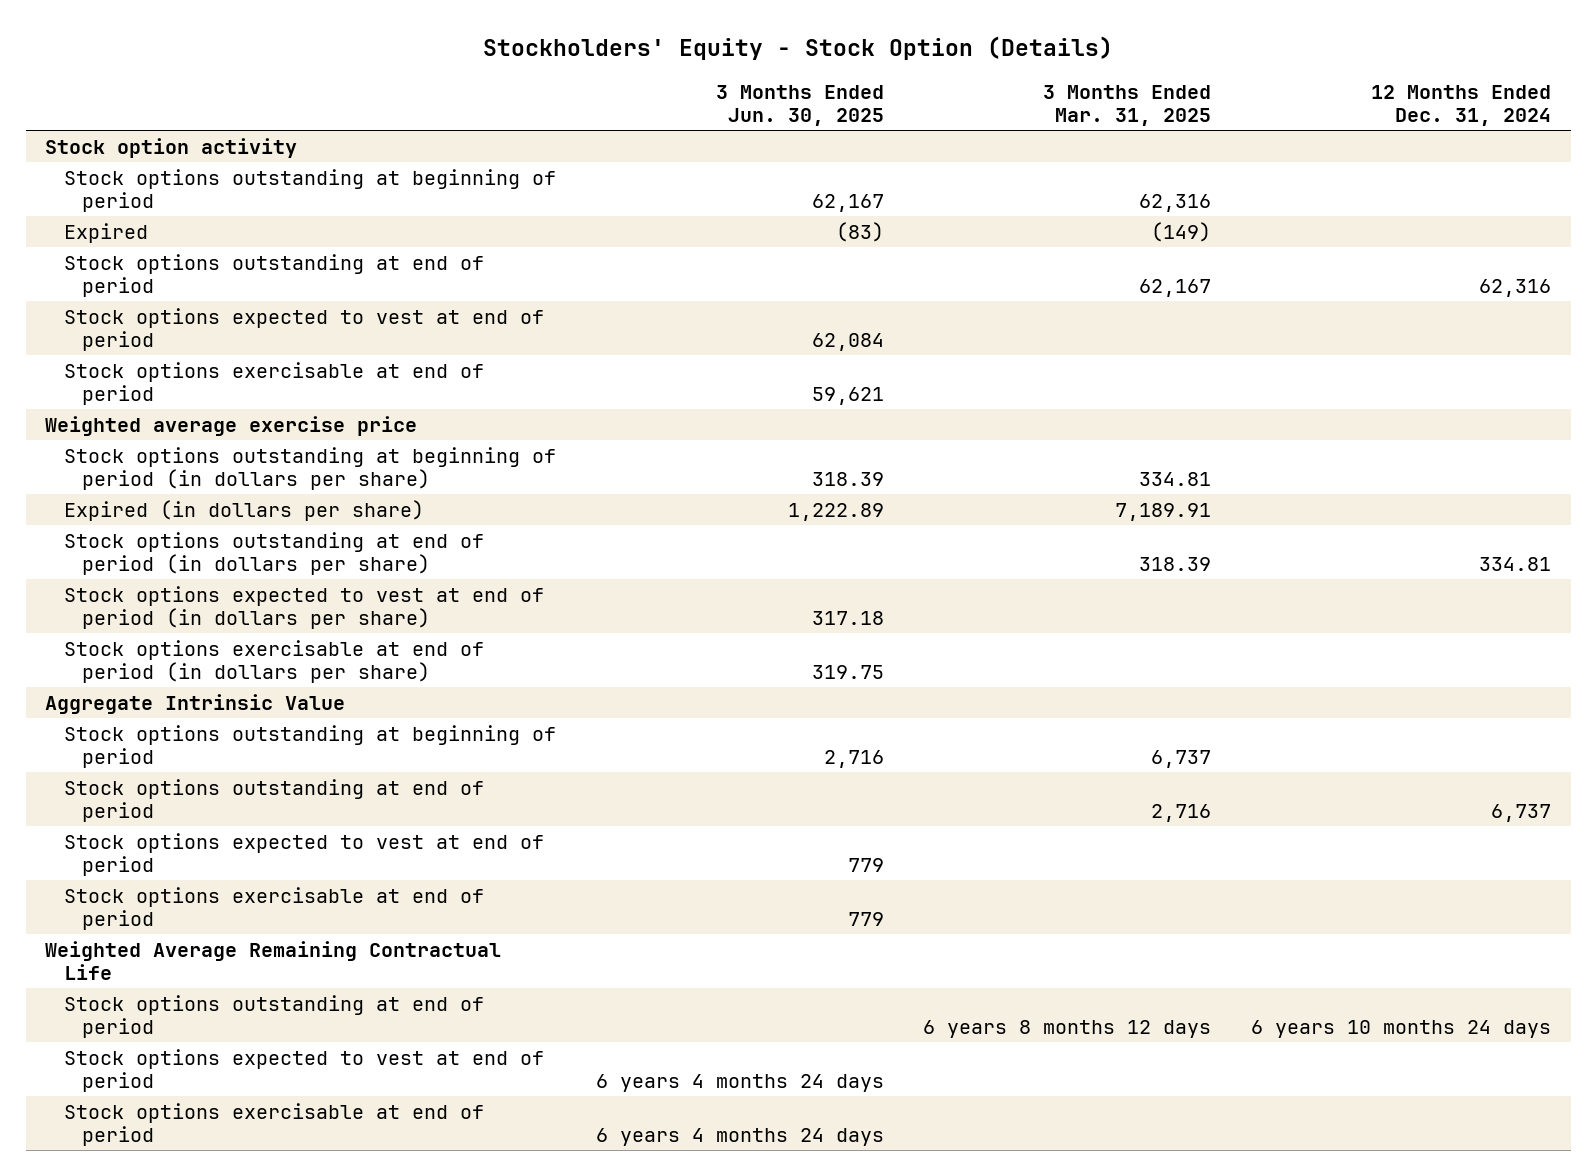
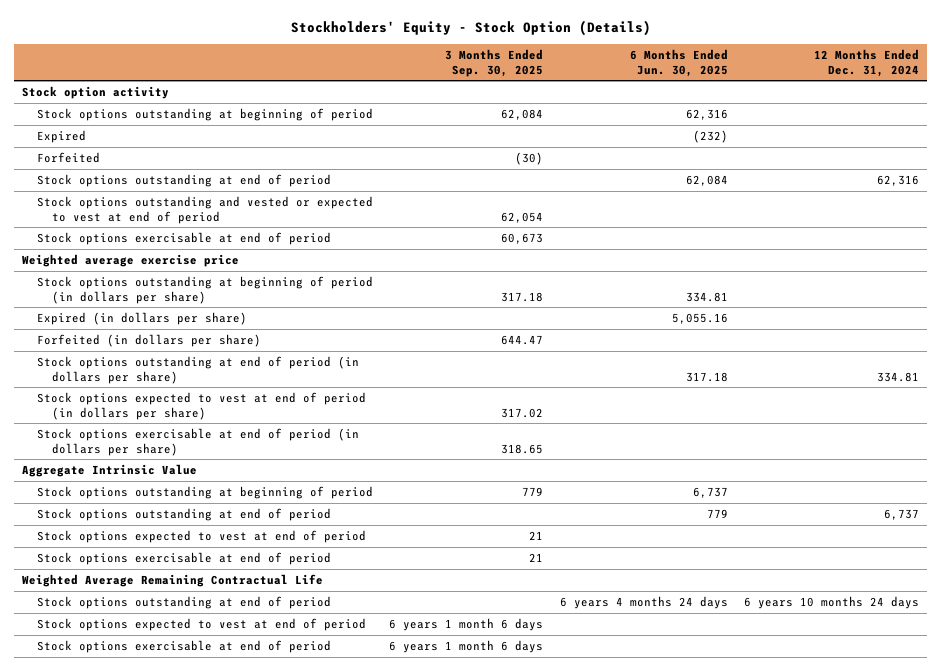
[715,85,884,127] 3 Months Ended Jun. 30, 2025 -> none
[1043,85,1212,127] 3 Months Ended Mar. 31, 2025 -> none
none -> [445,48,544,77] 3 Months Ended Sep. 30, 2025
none -> [629,48,728,77] 6 Months Ended Jun. 30, 2025
none -> [36,151,100,163] Forfeited
[63,307,544,351] Stock options expected to vest at end of period -> [36,195,373,224] Stock options outstanding and vested or expected to vest at end of period
none -> [36,333,261,347] Forfeited (in dollars per share)

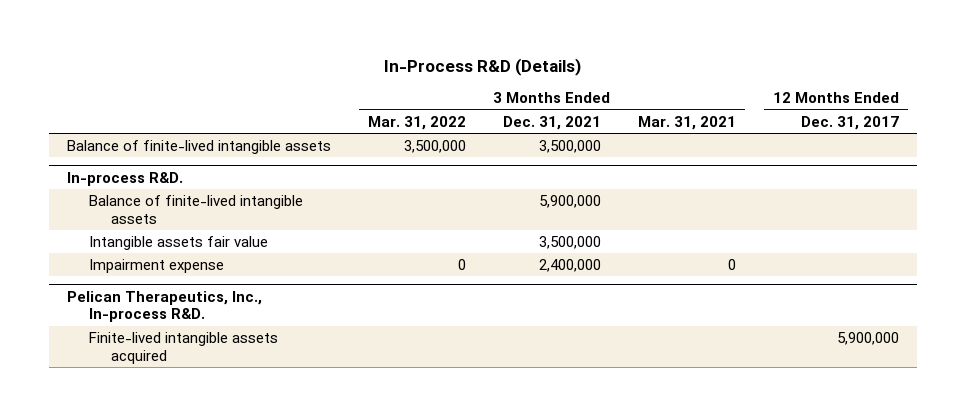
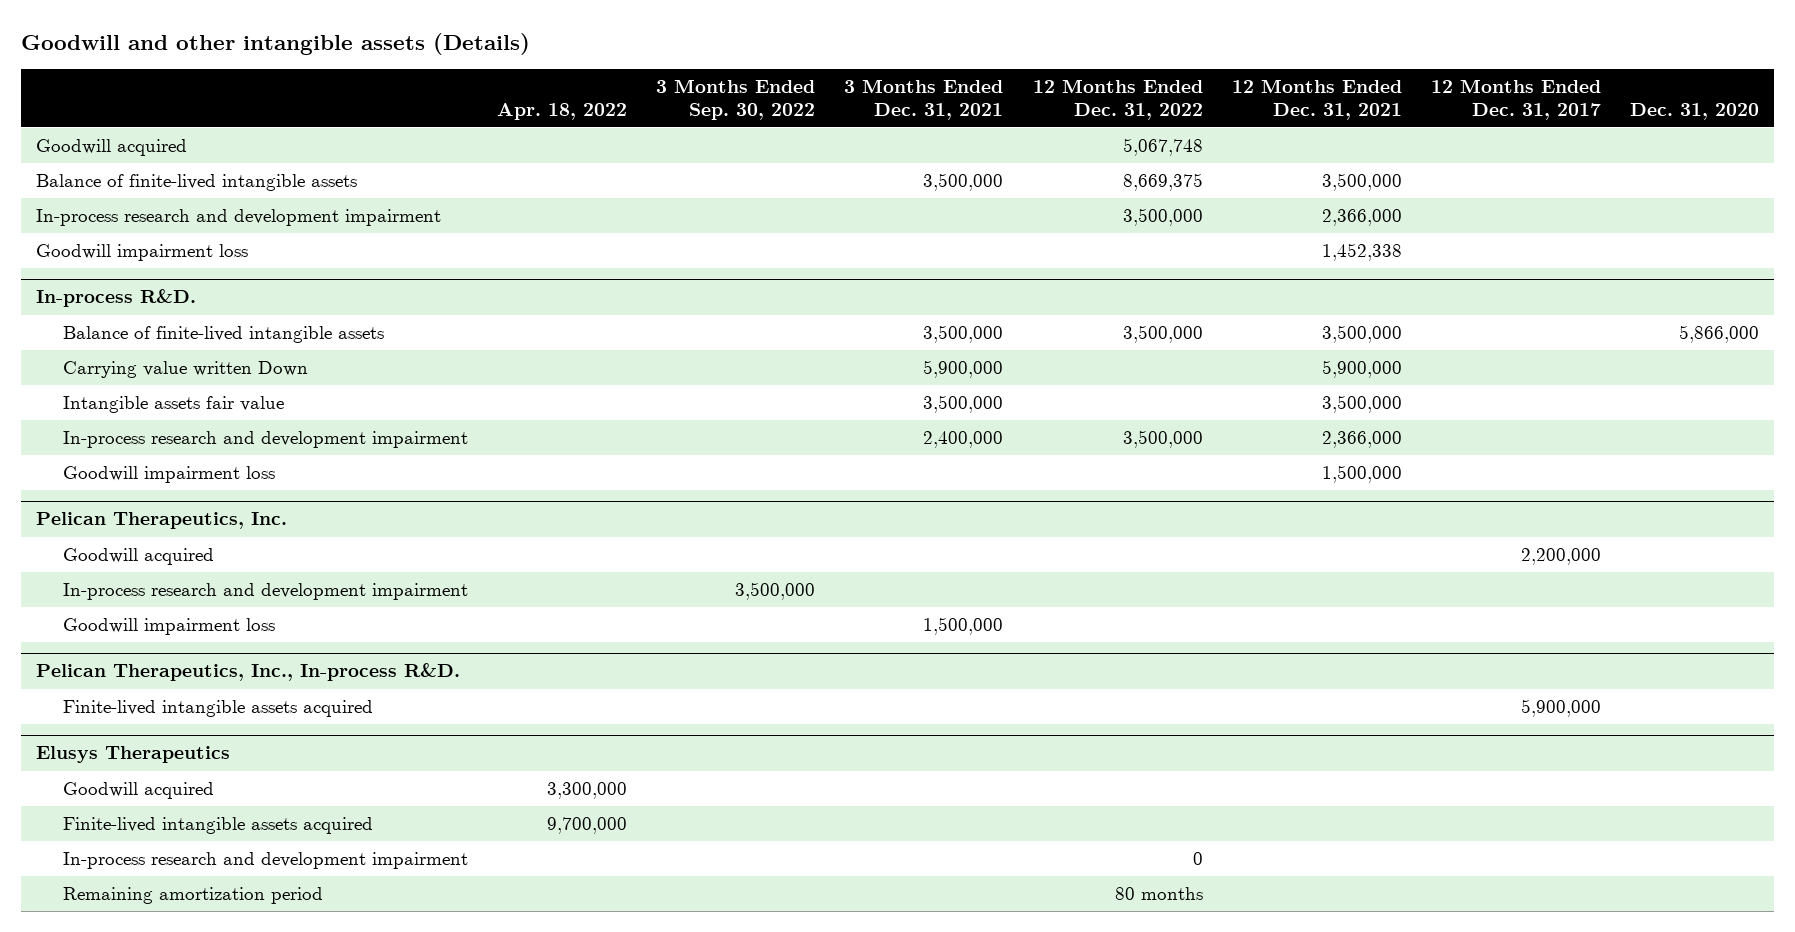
[383,57,581,76] In-Process R&D (Details) -> [21,33,531,56] Goodwill and other intangible assets (Details)
[368,115,467,130] Mar. 31, 2022 -> none
[637,115,736,130] Mar. 31, 2021 -> none
none -> [496,102,627,120] Apr. 18, 2022
none -> [656,78,816,120] 3 Months Ended Sep. 30, 2022
none -> [1032,78,1203,120] 12 Months Ended Dec. 31, 2022
none -> [1231,78,1402,120] 12 Months Ended Dec. 31, 2021
none -> [1630,102,1760,120] Dec. 31, 2020
none -> [36,139,188,157] Goodwill acquired
none -> [36,209,442,227] In-process research and development impairment
none -> [36,244,249,262] Goodwill impairment loss
[538,194,601,208] 5,900,000 -> [923,325,1004,344] 3,500,000
none -> [62,361,308,379] Carrying value written Down
[89,258,225,273] Impairment expense -> [62,431,468,449] In-process research and development impairment
none -> [62,466,275,484] Goodwill impairment loss
none -> [36,512,288,530] Pelican Therapeutics, Inc.
none -> [62,548,214,566] Goodwill acquired
none -> [62,583,468,601] In-process research and development impairment
none -> [62,618,275,636] Goodwill impairment loss
none -> [36,746,231,764] Elusys Therapeutics
none -> [62,782,214,800] Goodwill acquired
none -> [62,817,373,835] Finite-lived intangible assets acquired
none -> [62,852,468,870] In-process research and development impairment
none -> [62,887,323,905] Remaining amortization period

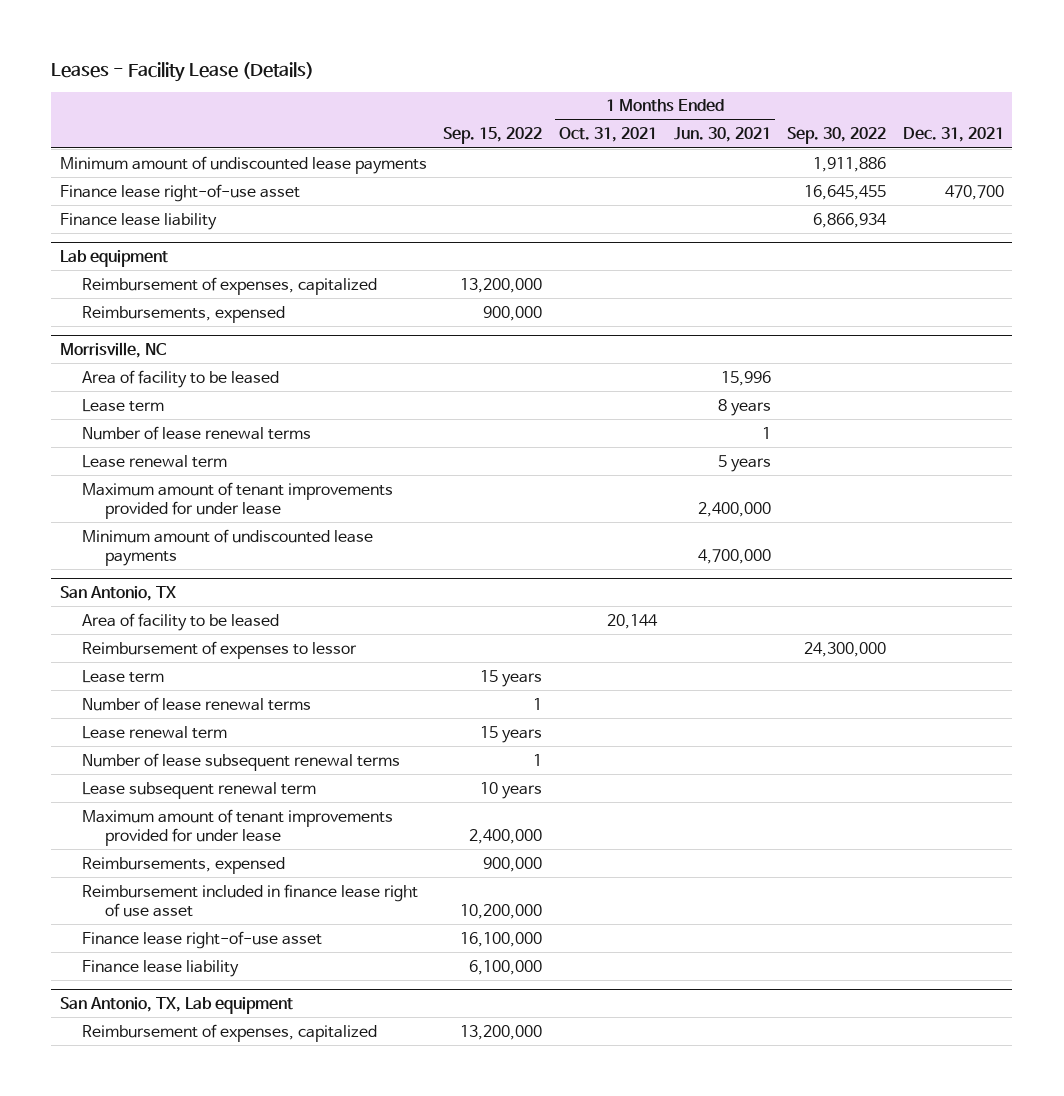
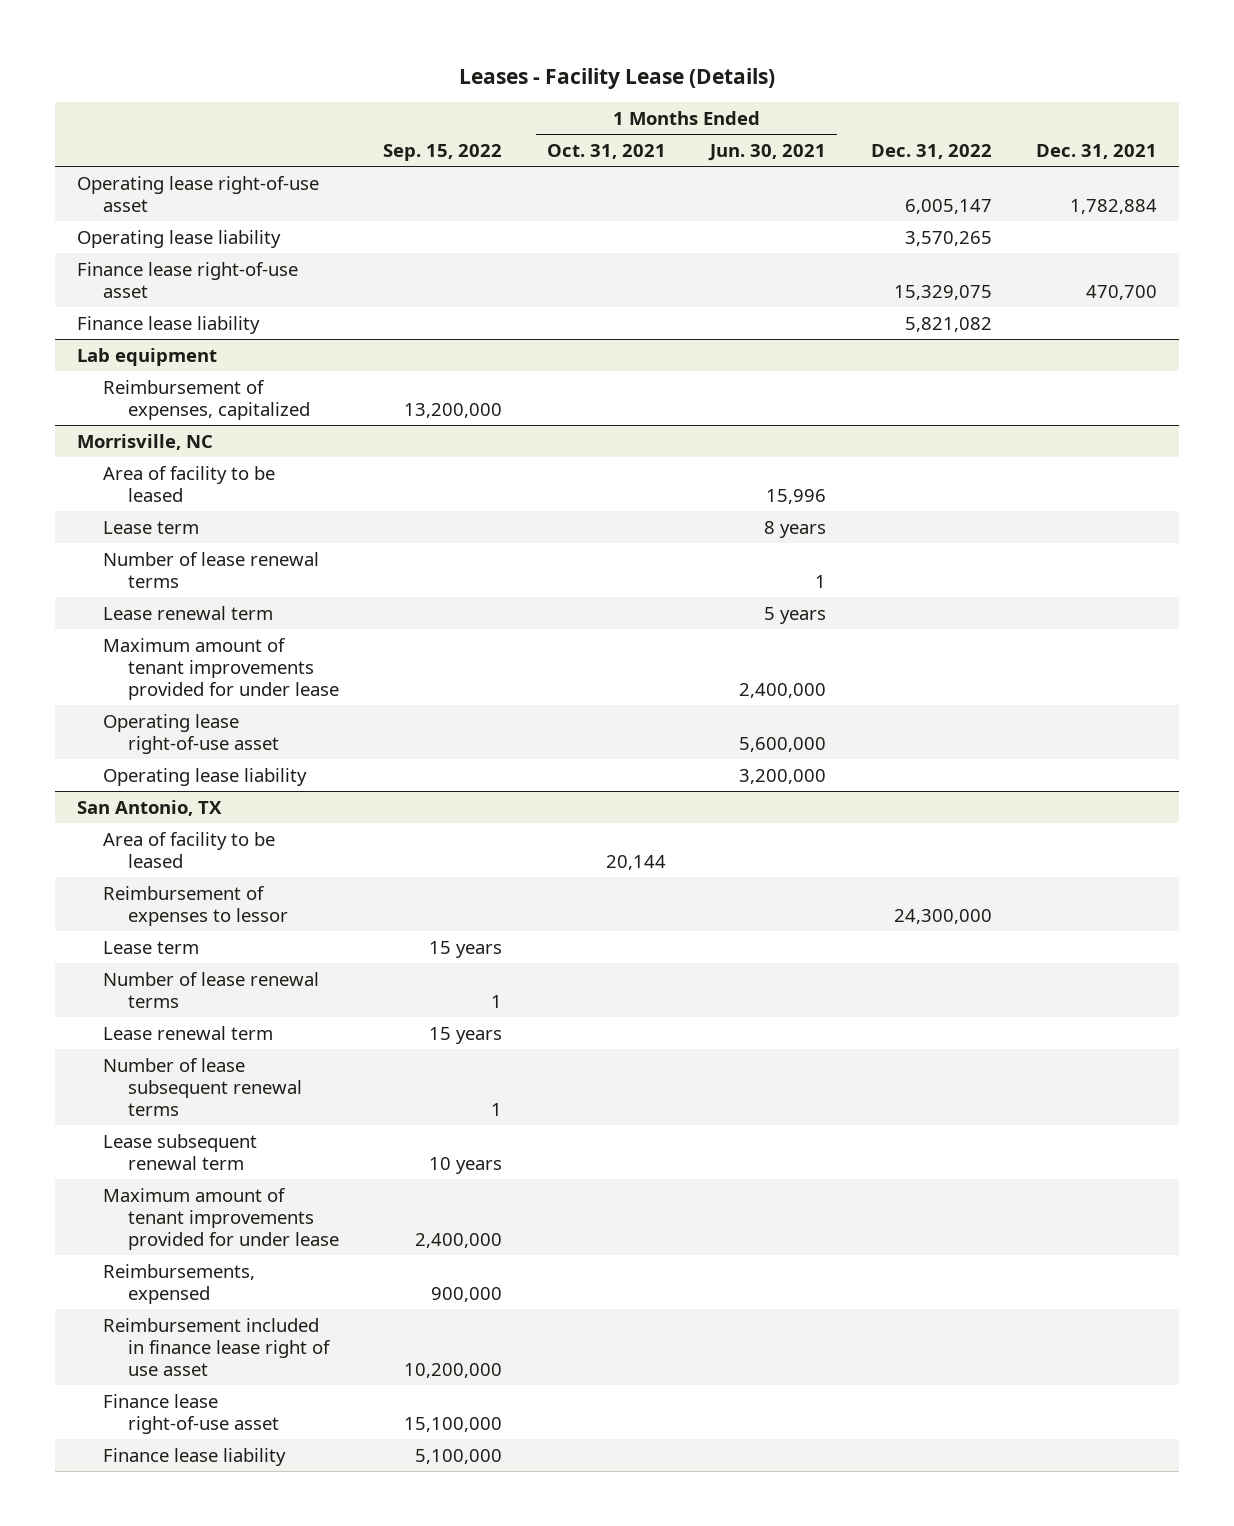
[787,127,887,145] Sep. 30, 2022 -> none
none -> [870,143,992,159] Dec. 31, 2022
[59,155,427,174] Minimum amount of undiscounted lease payments -> none
none -> [77,175,320,212] Operating lease right-of-use asset
none -> [77,229,282,248] Operating lease liability
[82,305,286,323] Reimbursements, expensed -> none
[82,528,374,566] Minimum amount of undiscounted lease payments -> none
none -> [102,713,279,754] Operating lease right-of-use asset
none -> [102,767,307,786] Operating lease liability
[59,997,293,1015] San Antonio, TX, Lab equipment -> none
[82,1023,378,1042] Reimbursement of expenses, capitalized -> none
[460,931,543,947] 16,100,000 -> [404,1416,503,1432] 15,100,000
[469,959,543,975] 6,100,000 -> [415,1448,503,1464] 5,100,000

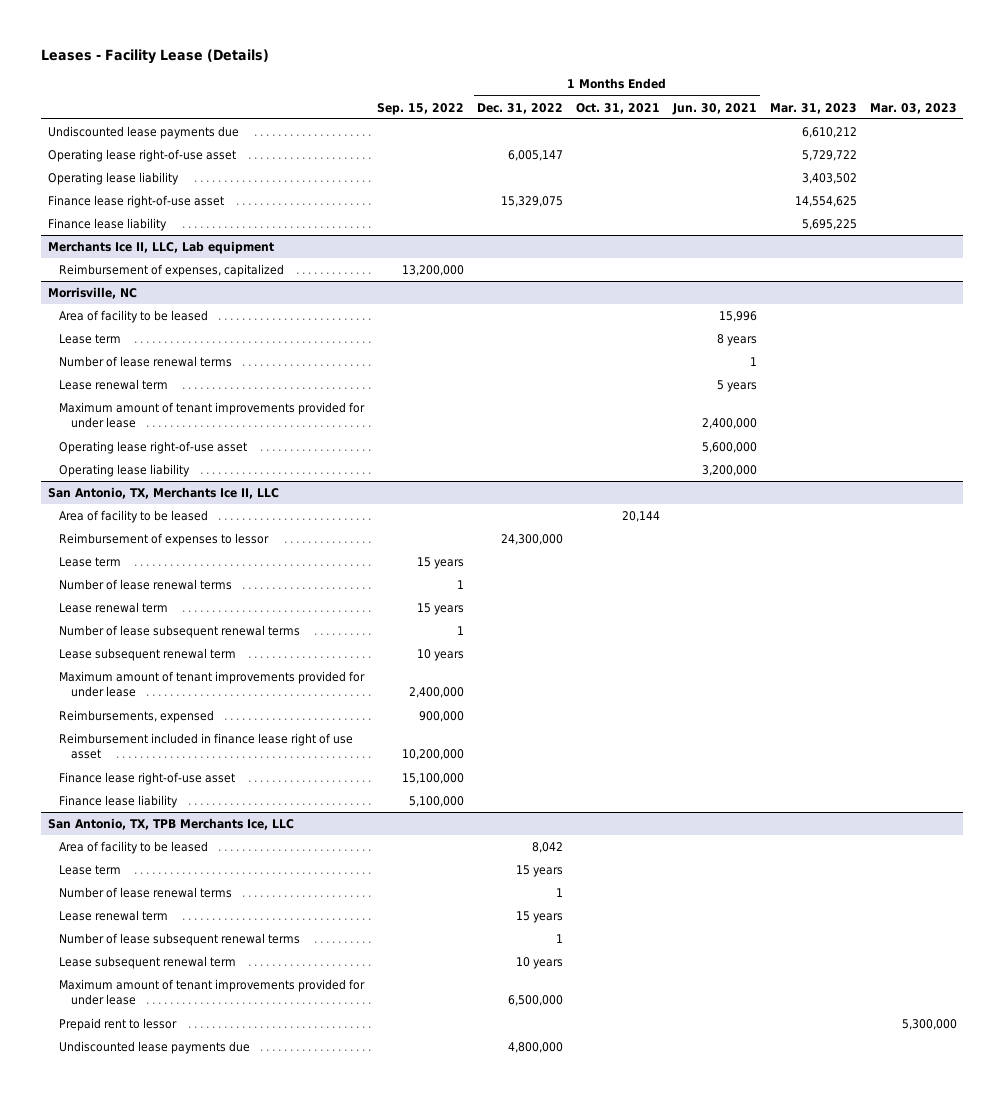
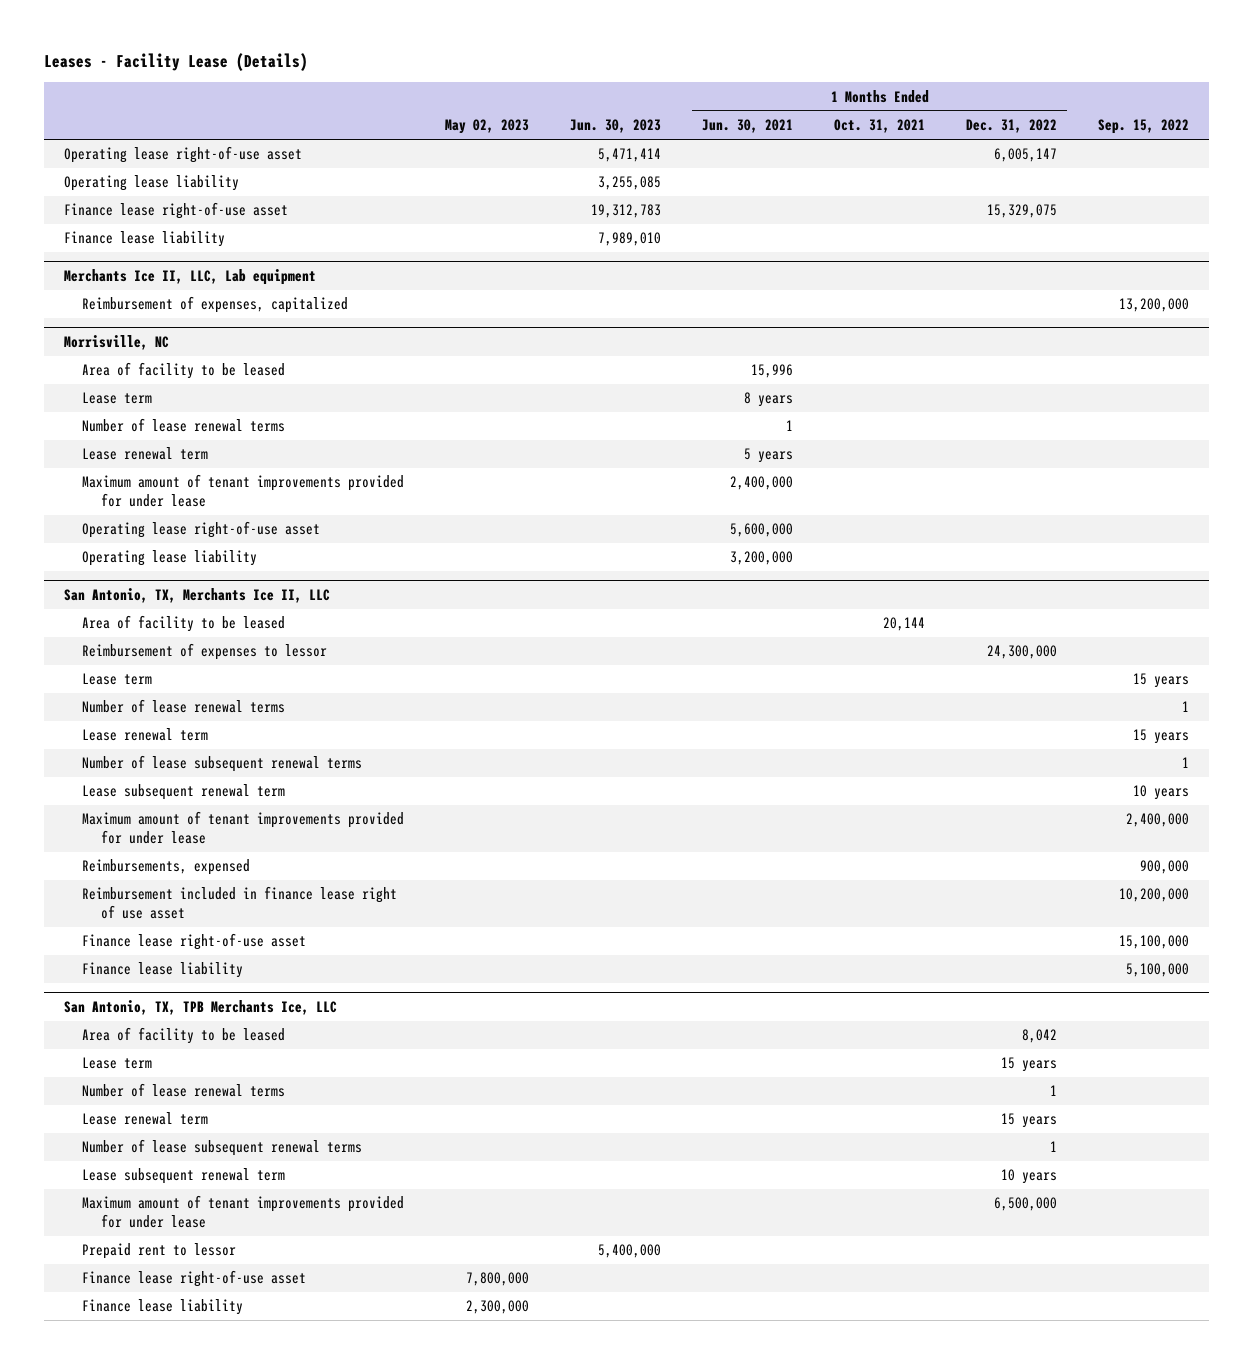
[769,102,857,114] Mar. 31, 2023 -> none
[869,102,957,114] Mar. 03, 2023 -> none
none -> [445,119,530,135] May 02, 2023
none -> [570,119,662,134] Jun. 30, 2023
[47,126,239,140] Undiscounted lease payments due -> none
[59,1041,251,1055] Undiscounted lease payments due -> none
none -> [82,1270,307,1288] Finance lease right-of-use asset
none -> [82,1299,244,1316] Finance lease liability

